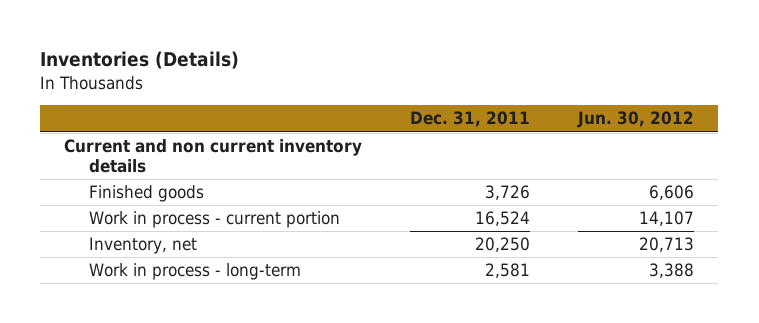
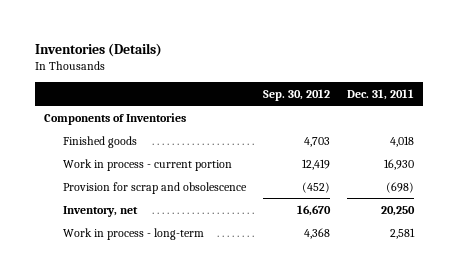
[577,111,695,129] Jun. 30, 2012 -> none
none -> [262,88,330,101] Sep. 30, 2012
[64,139,363,174] Current and non current inventory details -> [43,112,186,125] Components of Inventories
[485,185,531,201] 3,726 -> [390,135,415,147] 4,018
[475,211,531,227] 16,524 -> [384,158,415,170] 16,930
none -> [62,181,247,194] Provision for scrap and obsolescence

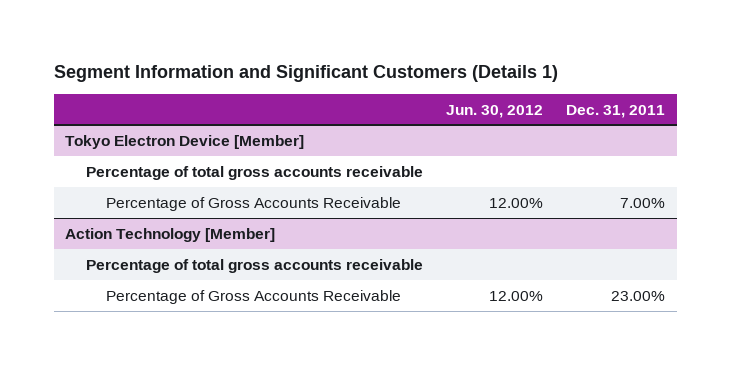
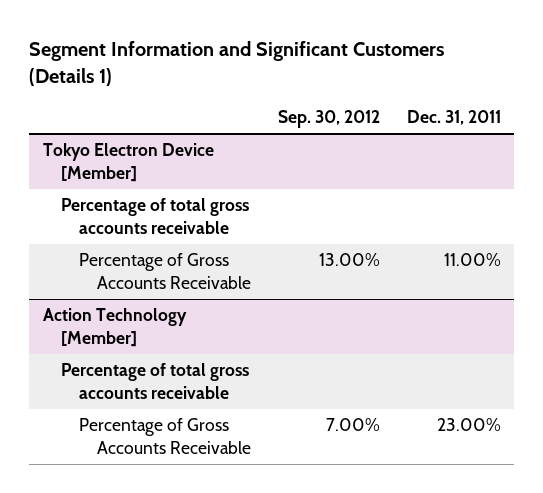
[445,104,543,118] Jun. 30, 2012 -> none
none -> [277,109,380,128] Sep. 30, 2012
[620,197,666,208] 7.00% -> [443,253,501,267] 11.00%

